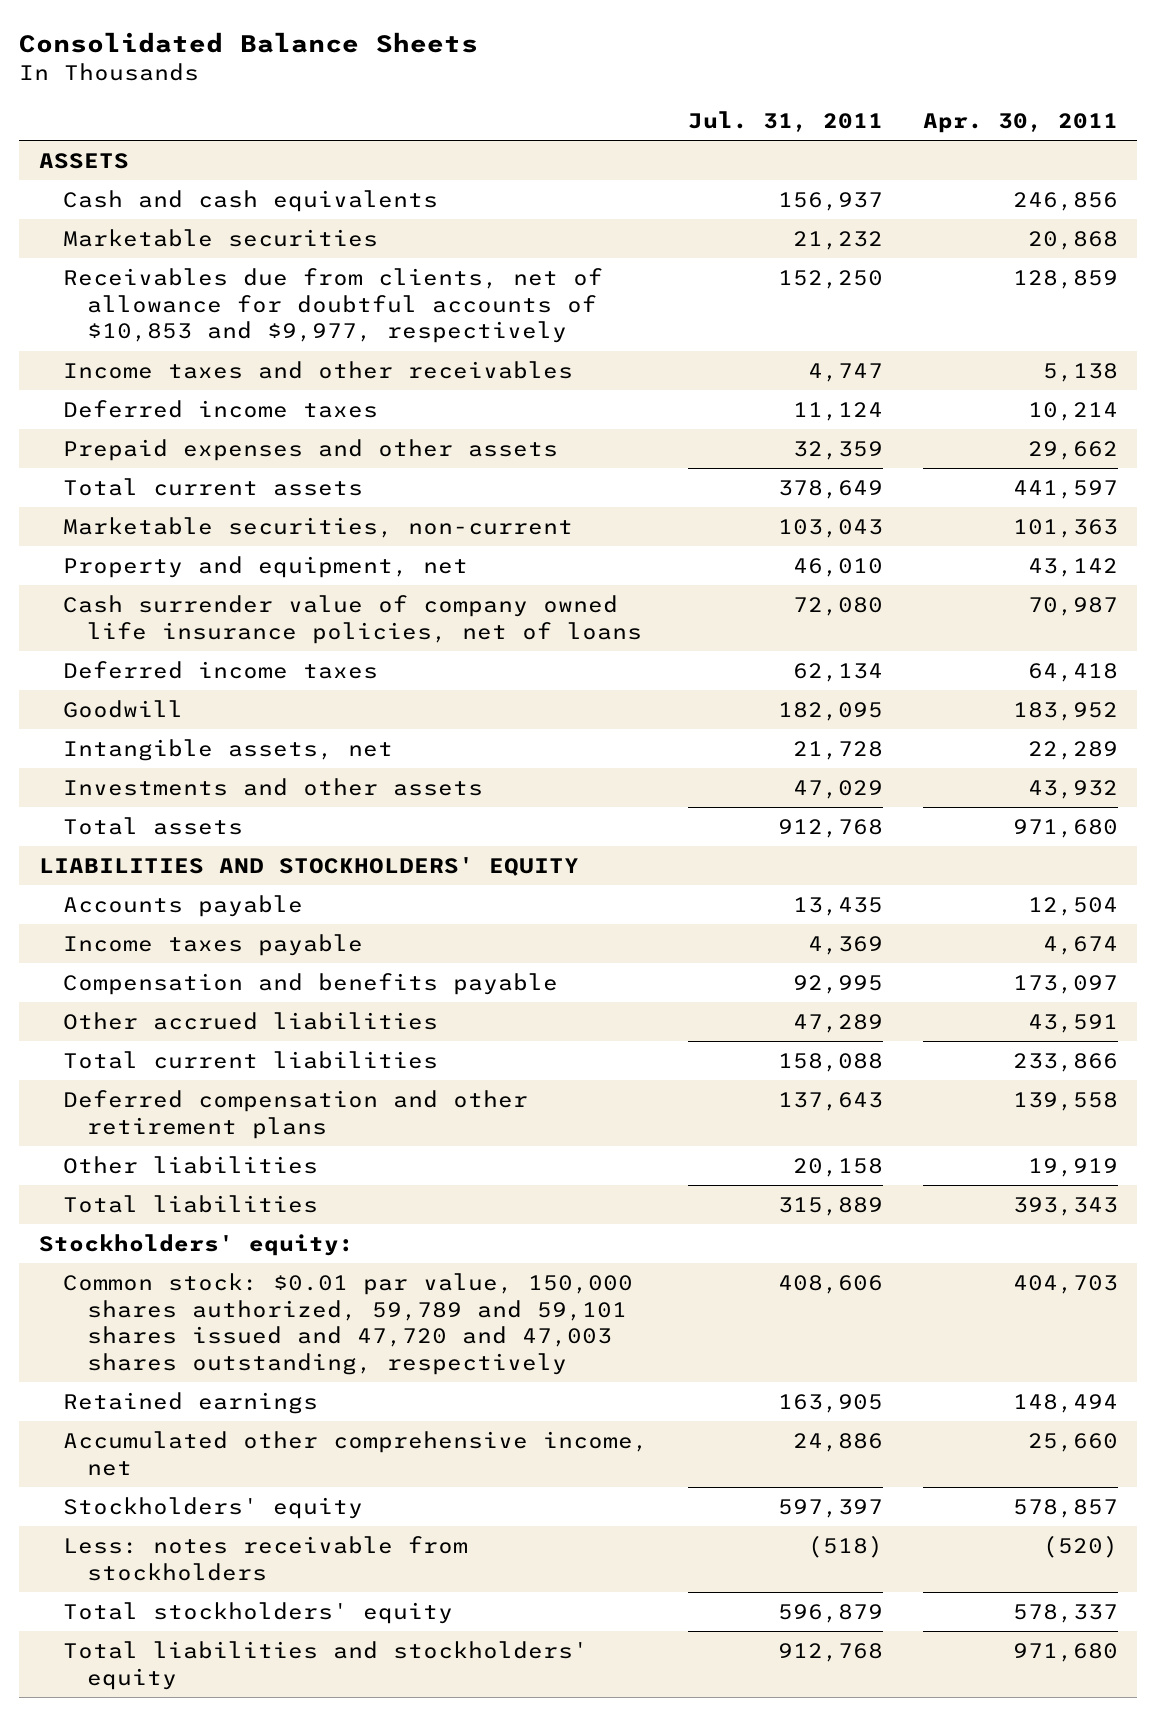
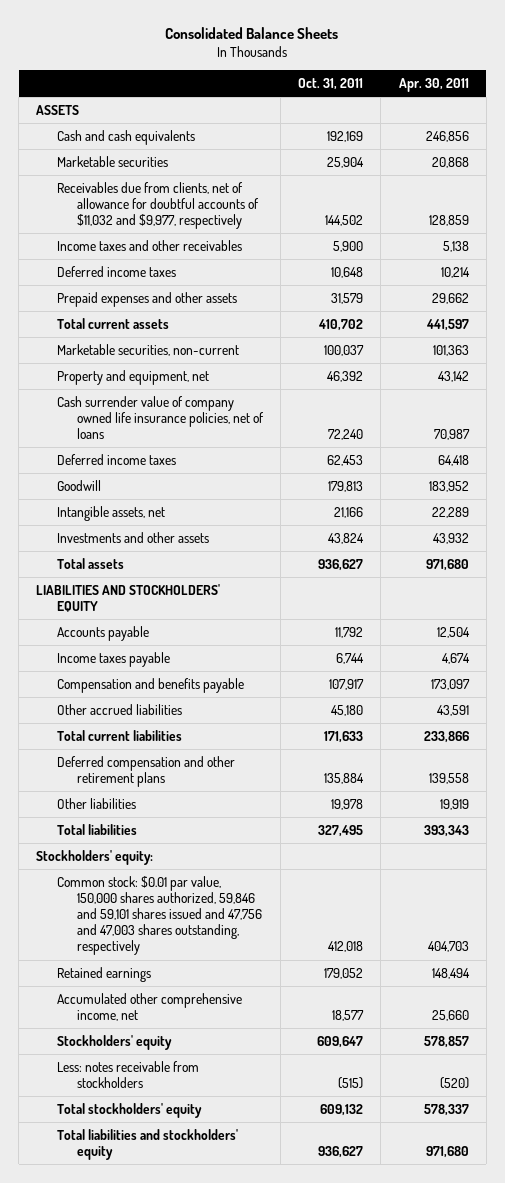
[687,110,883,132] Jul. 31, 2011 -> none
none -> [298,78,364,91] Oct. 31, 2011
[63,267,604,344] Receivables due from clients, net of allowance for doubtful accounts of $10,853 and $9,977, respectively -> [56,181,260,230] Receivables due from clients, net of allowance for doubtful accounts of $11,032 and $9,977, respectively
[63,1272,634,1376] Common stock: $0.01 par value, 150,000 shares authorized, 59,789 and 59,101 shares issued and 47,720 and 47,003 shares outstanding, respectively -> [56,875,263,956] Common stock: $0.01 par value, 150,000 shares authorized, 59,846 and 59,101 shares issued and 47,756 and 47,003 shares outstanding, respectively

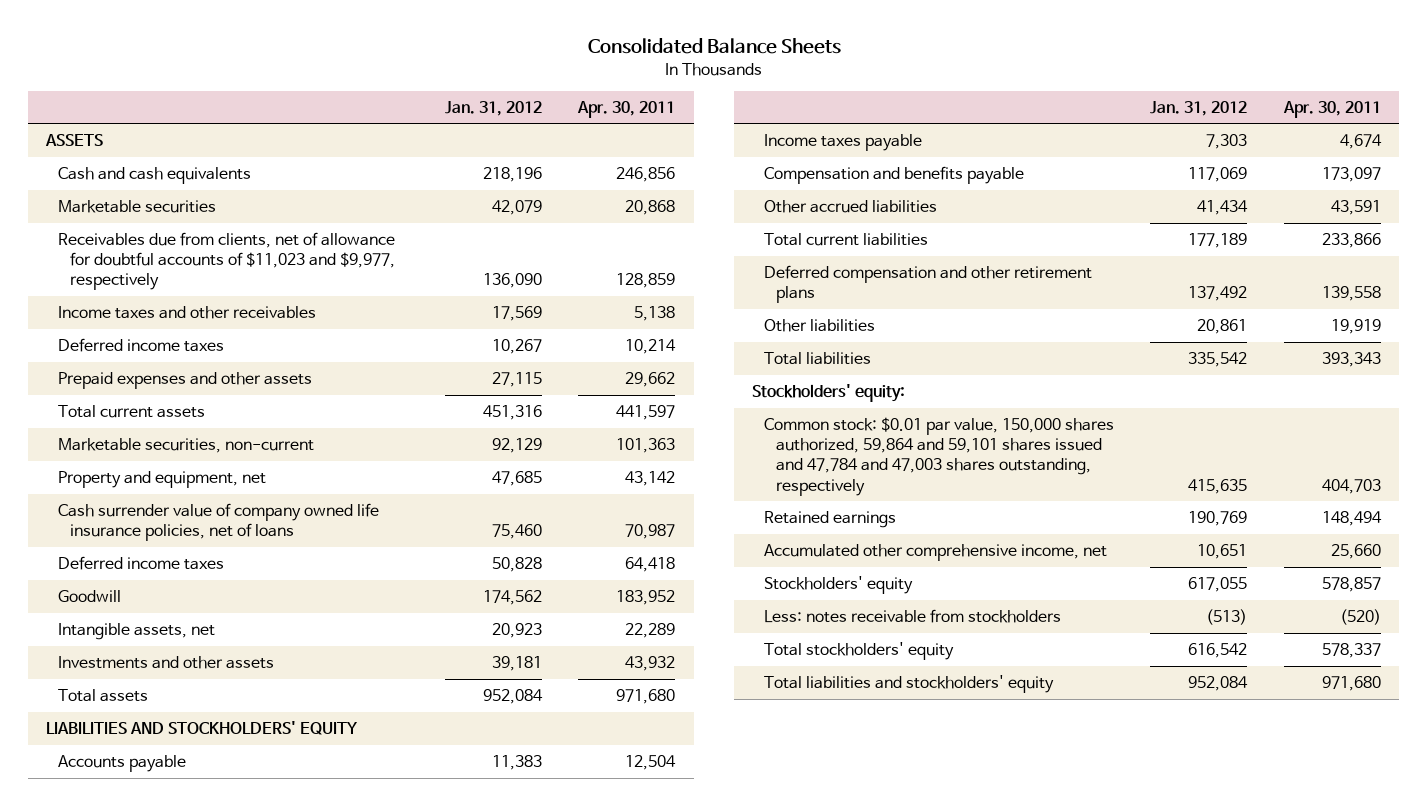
[298,78,364,91] Oct. 31, 2011 -> none
none -> [444,100,542,116] Jan. 31, 2012
[56,181,260,230] Receivables due from clients, net of allowance for doubtful accounts of $11,032 and $9,977, respectively -> [58,232,396,291] Receivables due from clients, net of allowance for doubtful accounts of $11,023 and $9,977, respectively
[56,875,263,956] Common stock: $0.01 par value, 150,000 shares authorized, 59,846 and 59,101 shares issued and 47,756 and 47,003 shares outstanding, respectively -> [763,417,1114,496] Common stock: $0.01 par value, 150,000 shares authorized, 59,864 and 59,101 shares issued and 47,784 and 47,003 shares outstanding, respectively

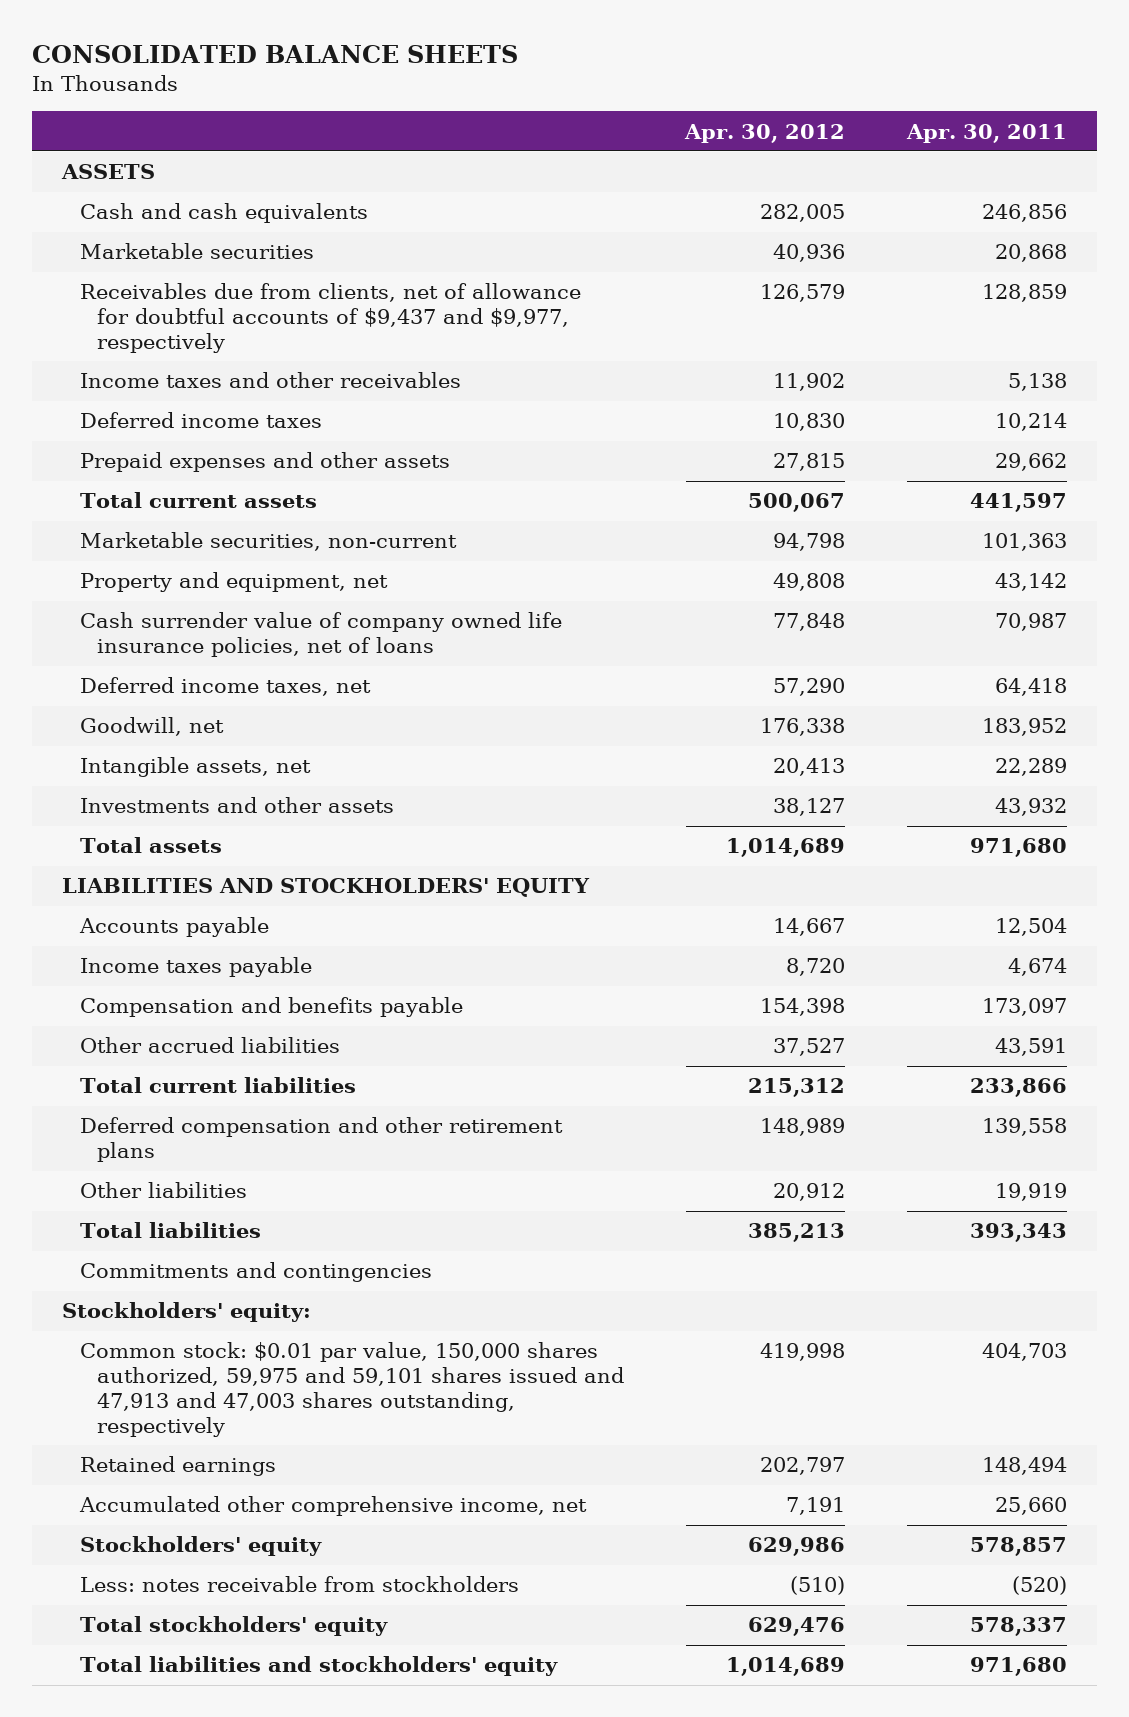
[587,38,841,55] Consolidated Balance Sheets -> [31,45,518,64] CONSOLIDATED BALANCE SHEETS
[444,100,542,116] Jan. 31, 2012 -> none
none -> [684,123,846,143] Apr. 30, 2012
[58,232,396,291] Receivables due from clients, net of allowance for doubtful accounts of $11,023 and $9,977, respectively -> [79,283,581,354] Receivables due from clients, net of allowance for doubtful accounts of $9,437 and $9,977, respectively
[58,556,225,571] Deferred income taxes -> [79,677,371,697] Deferred income taxes, net
[58,590,122,603] Goodwill -> [79,717,224,737] Goodwill, net
none -> [79,1262,432,1283] Commitments and contingencies
[763,417,1114,496] Common stock: $0.01 par value, 150,000 shares authorized, 59,864 and 59,101 shares issued and 47,784 and 47,003 shares outstanding, respectively -> [79,1342,625,1437] Common stock: $0.01 par value, 150,000 shares authorized, 59,975 and 59,101 shares issued and 47,913 and 47,003 shares outstanding, respectively

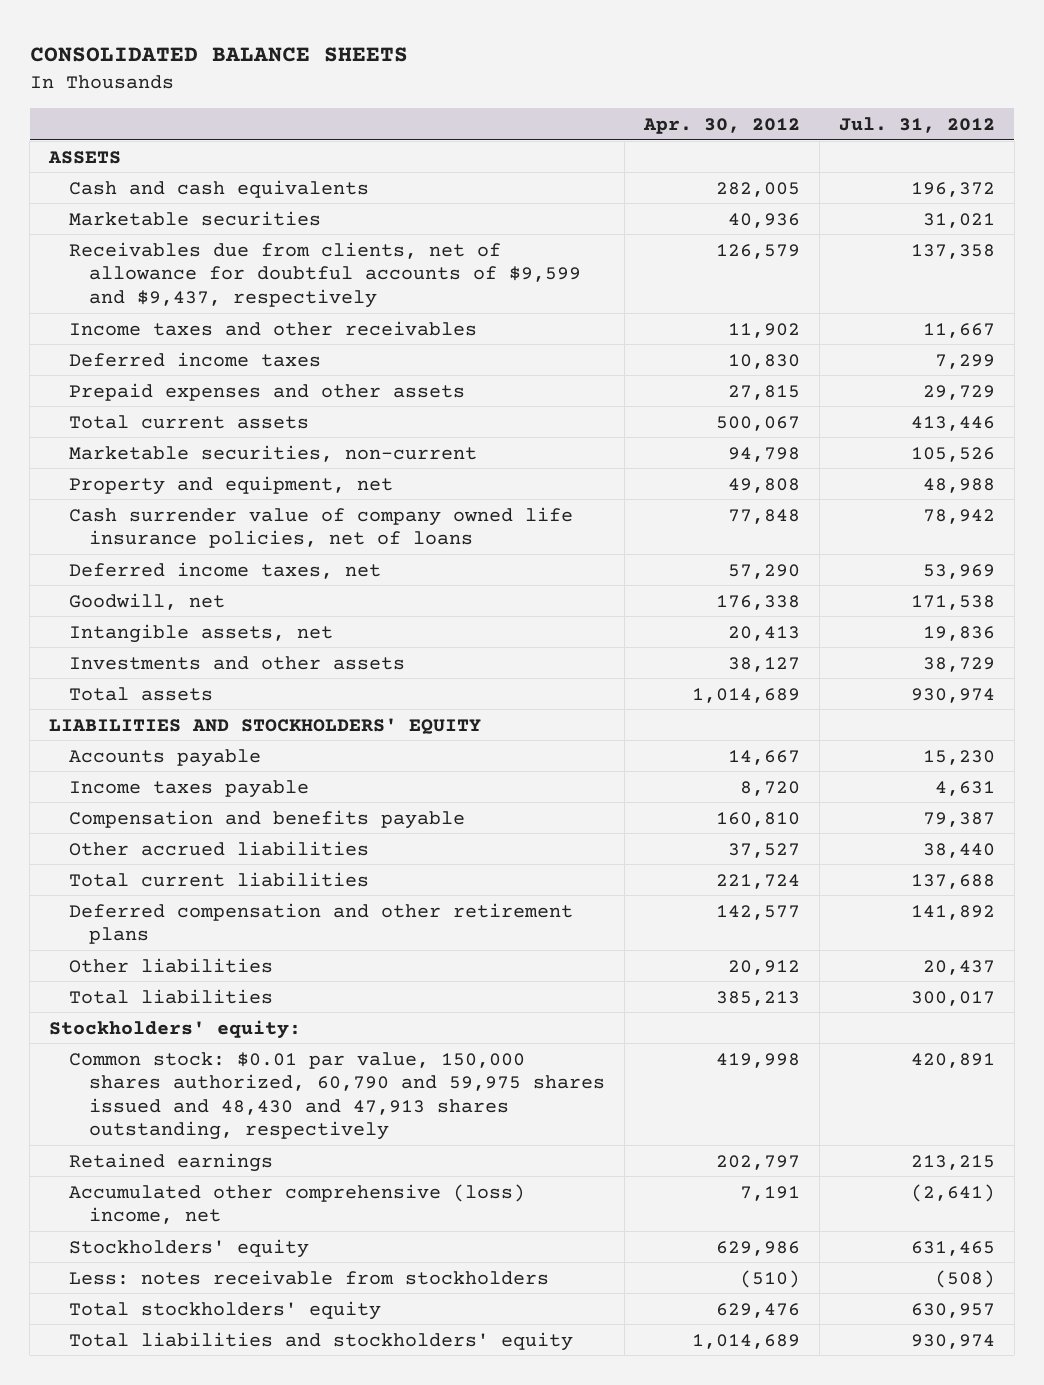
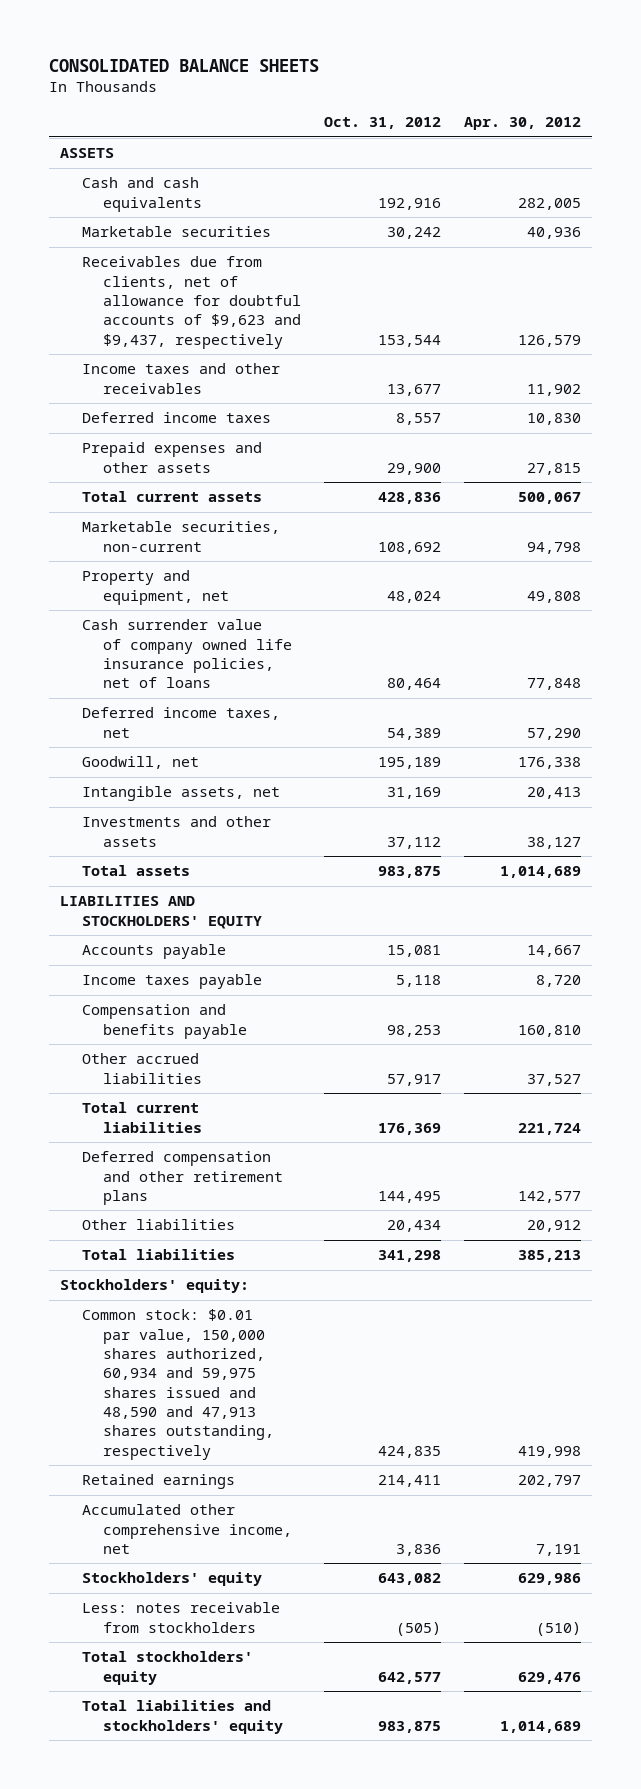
[838,116,995,133] Jul. 31, 2012 -> none
none -> [323,117,441,130] Oct. 31, 2012
[69,241,582,308] Receivables due from clients, net of allowance for doubtful accounts of $9,599 and $9,437, respectively -> [81,256,301,349] Receivables due from clients, net of allowance for doubtful accounts of $9,623 and $9,437, respectively
[69,1051,606,1141] Common stock: $0.01 par value, 150,000 shares authorized, 60,790 and 59,975 shares issued and 48,430 and 47,913 shares outstanding, respectively -> [81,1309,274,1460] Common stock: $0.01 par value, 150,000 shares authorized, 60,934 and 59,975 shares issued and 48,590 and 47,913 shares outstanding, respectively
[69,1183,526,1225] Accumulated other comprehensive (loss) income, net -> [81,1504,292,1554] Accumulated other comprehensive income, net

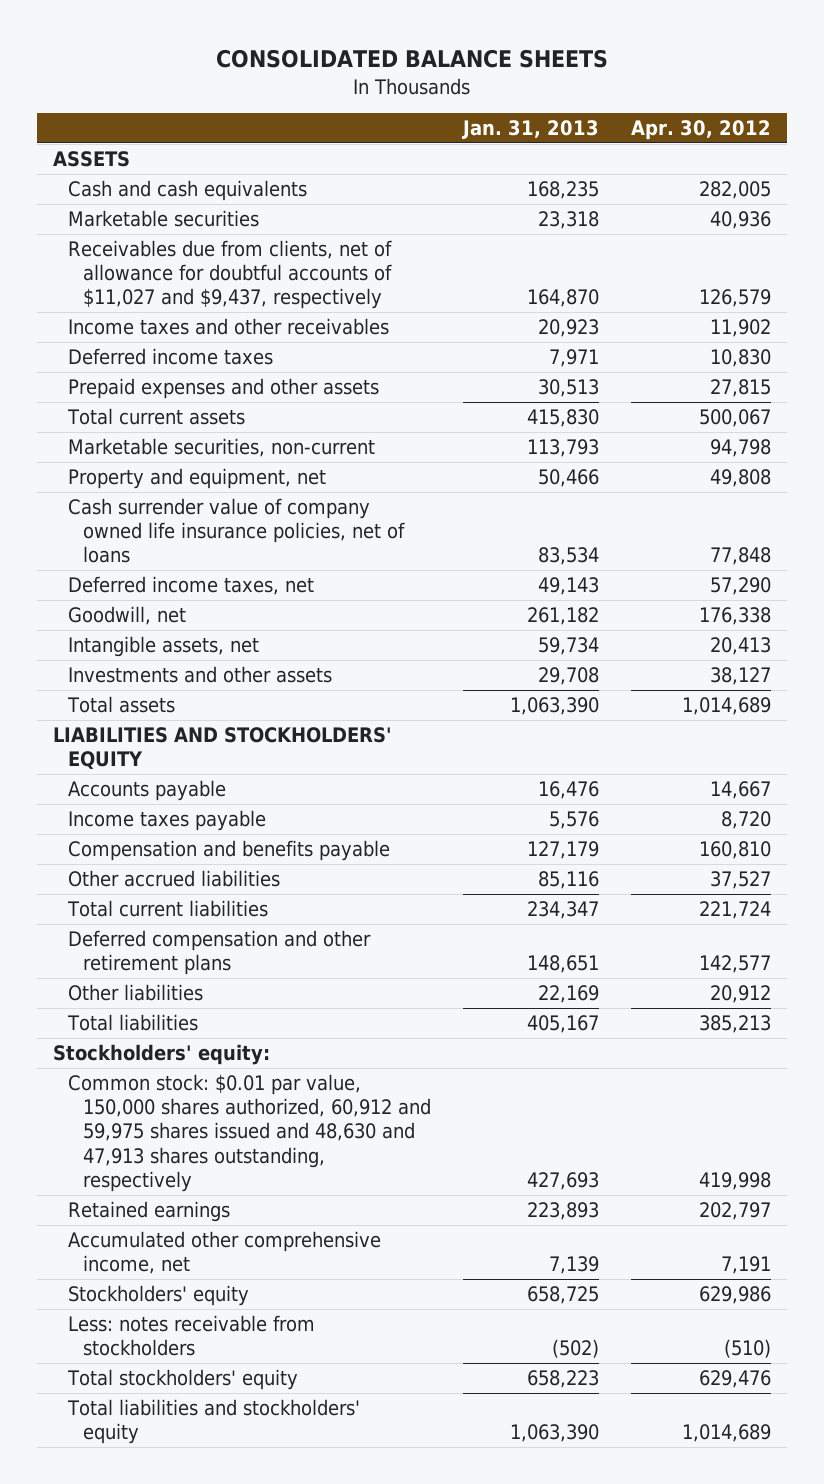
[323,117,441,130] Oct. 31, 2012 -> none
none -> [462,120,600,140] Jan. 31, 2013
[81,256,301,349] Receivables due from clients, net of allowance for doubtful accounts of $9,623 and $9,437, respectively -> [68,239,393,310] Receivables due from clients, net of allowance for doubtful accounts of $11,027 and $9,437, respectively
[81,1309,274,1460] Common stock: $0.01 par value, 150,000 shares authorized, 60,934 and 59,975 shares issued and 48,590 and 47,913 shares outstanding, respectively -> [68,1073,432,1192] Common stock: $0.01 par value, 150,000 shares authorized, 60,912 and 59,975 shares issued and 48,630 and 47,913 shares outstanding, respectively

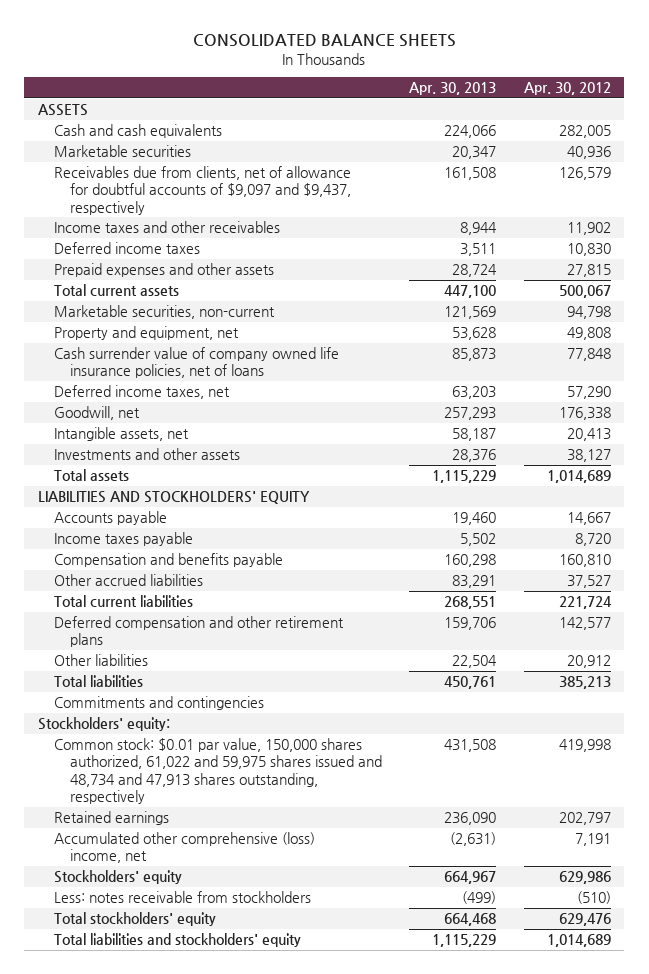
[462,120,600,140] Jan. 31, 2013 -> none
none -> [409,82,497,96] Apr. 30, 2013
[68,239,393,310] Receivables due from clients, net of allowance for doubtful accounts of $11,027 and $9,437, respectively -> [53,166,351,215] Receivables due from clients, net of allowance for doubtful accounts of $9,097 and $9,437, respectively
none -> [53,696,264,711] Commitments and contingencies
[68,1073,432,1192] Common stock: $0.01 par value, 150,000 shares authorized, 60,912 and 59,975 shares issued and 48,630 and 47,913 shares outstanding, respectively -> [53,738,382,805] Common stock: $0.01 par value, 150,000 shares authorized, 61,022 and 59,975 shares issued and 48,734 and 47,913 shares outstanding, respectively
[68,1230,382,1275] Accumulated other comprehensive income, net -> [53,832,315,864] Accumulated other comprehensive (loss) income, net

